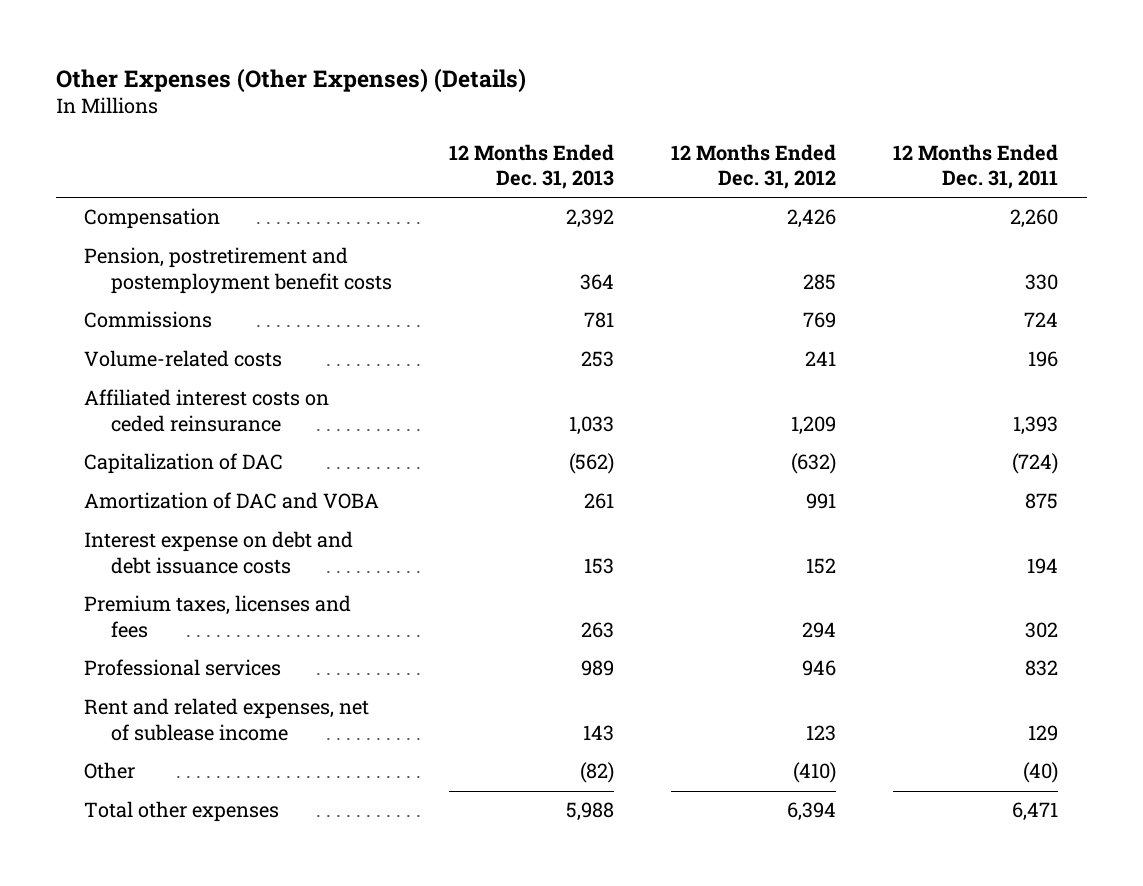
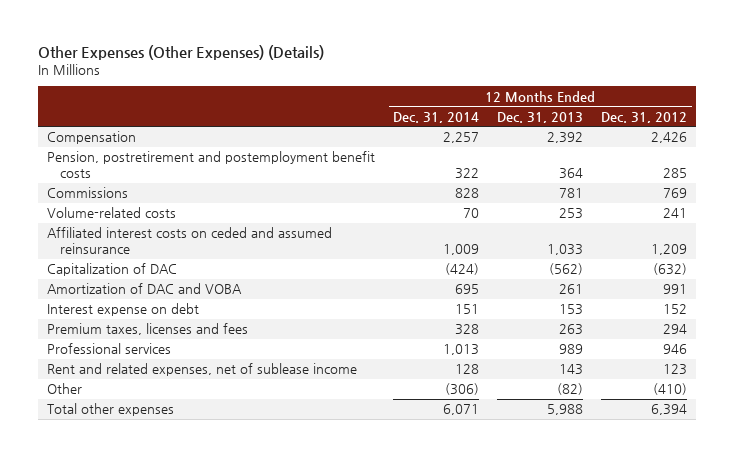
[893,143,1059,190] 12 Months Ended Dec. 31, 2011 -> none
none -> [393,111,480,123] Dec. 31, 2014
[84,389,330,432] Affiliated interest costs on ceded reinsurance -> [47,227,333,255] Affiliated interest costs on ceded and assumed reinsurance
[84,531,354,574] Interest expense on debt and debt issuance costs -> [47,303,200,317] Interest expense on debt

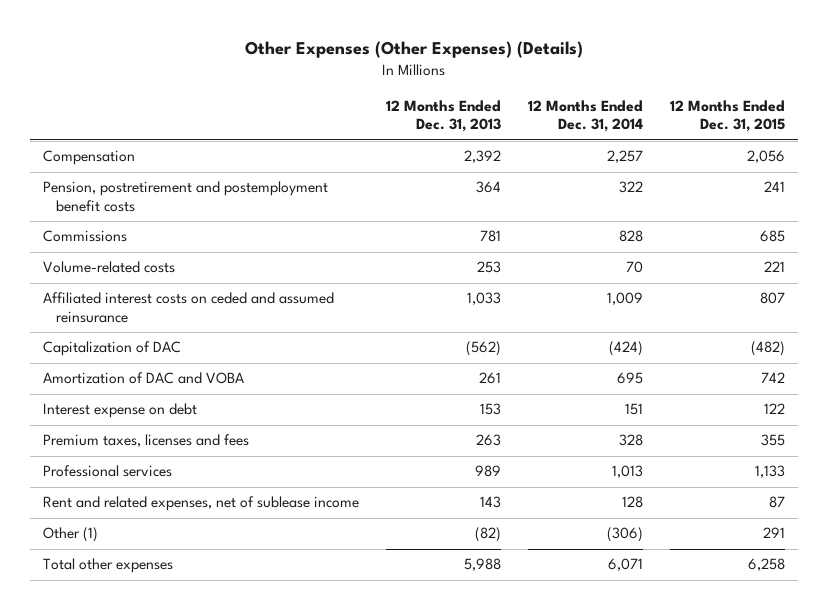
[601,111,688,123] Dec. 31, 2012 -> none
none -> [669,100,785,133] 12 Months Ended Dec. 31, 2015
[47,383,83,395] Other -> [43,527,99,543] Other (1)

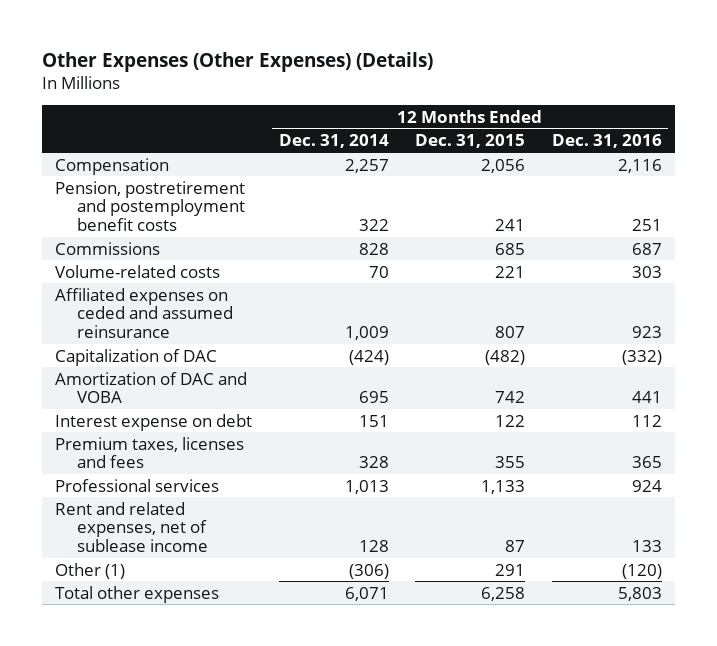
[386,100,502,133] 12 Months Ended Dec. 31, 2013 -> none
none -> [551,134,662,149] Dec. 31, 2016
[43,292,335,323] Affiliated interest costs on ceded and assumed reinsurance -> [55,287,233,339] Affiliated expenses on ceded and assumed reinsurance

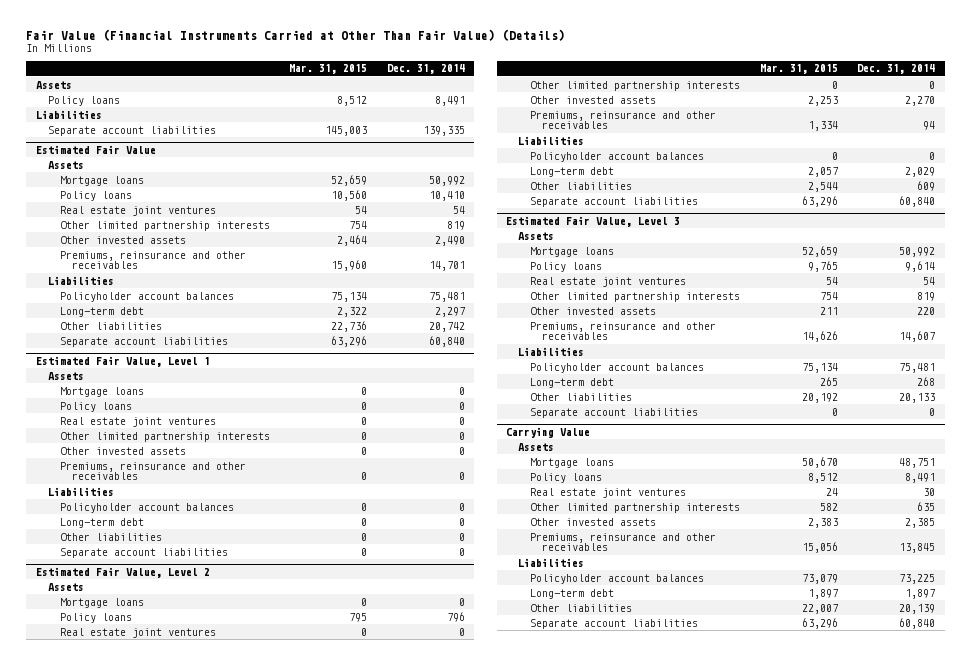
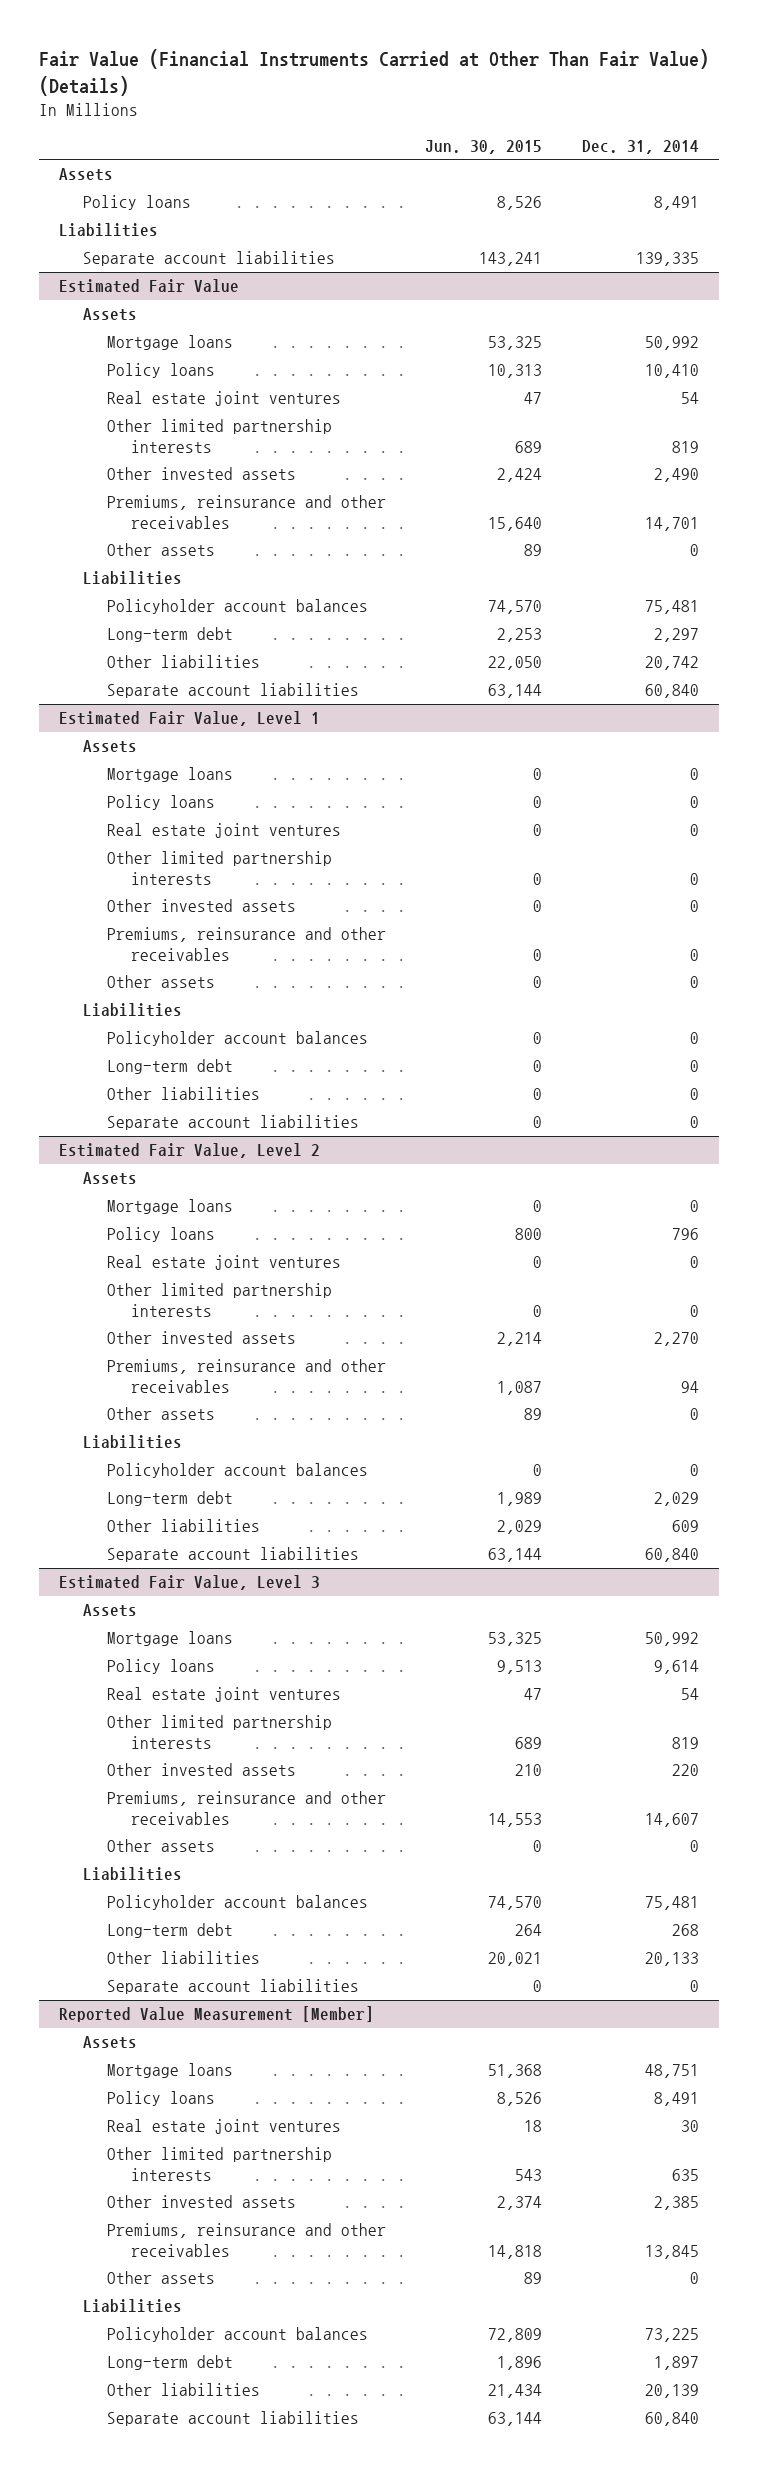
[289,64,368,75] Mar. 31, 2015 -> none
none -> [425,140,543,155] Jun. 30, 2015
none -> [107,543,216,557] Other assets
none -> [107,975,216,989] Other assets
none -> [107,1407,216,1421] Other assets
none -> [107,1839,216,1853] Other assets
[506,426,591,438] Carrying Value -> [58,2006,374,2023] Reported Value Measurement [Member]
none -> [107,2271,216,2285] Other assets

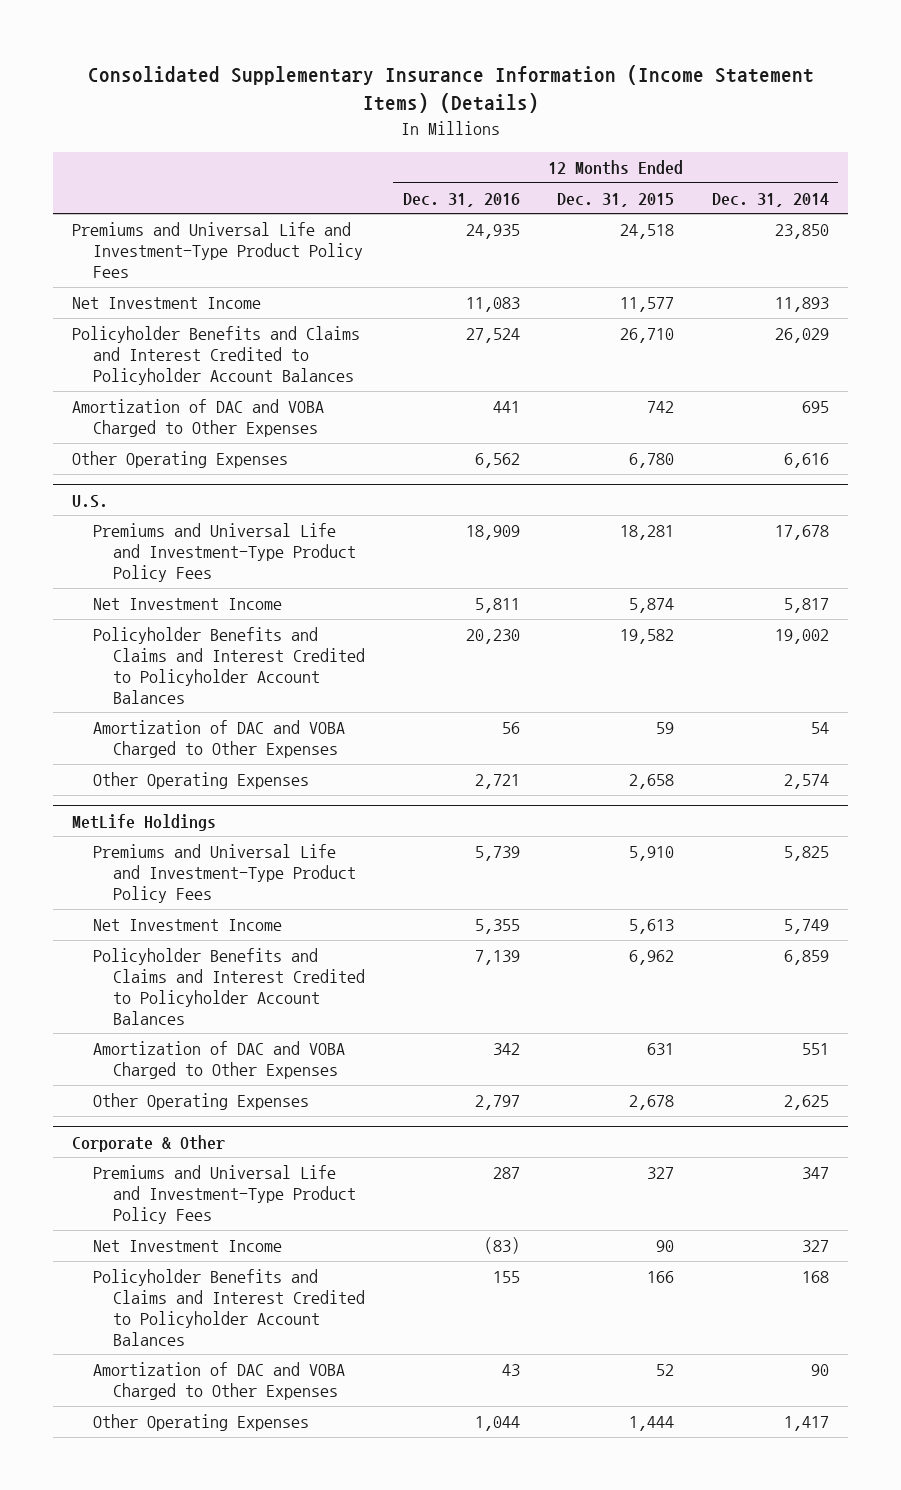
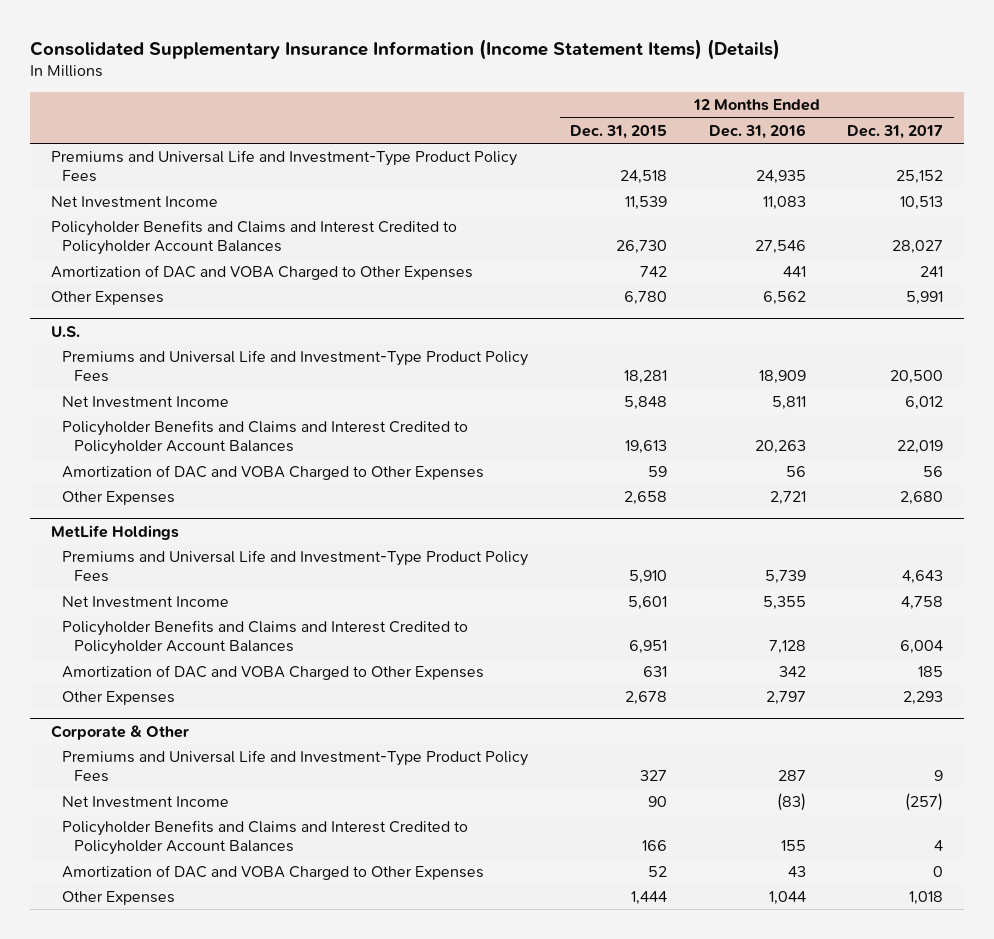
[711,192,829,207] Dec. 31, 2014 -> none
none -> [847,124,944,139] Dec. 31, 2017
[620,297,675,313] 11,577 -> [624,196,667,211] 11,539
[465,328,520,344] 27,524 -> [754,240,806,255] 27,546
[620,328,675,344] 26,710 -> [615,240,667,255] 26,730
[72,451,289,469] Other Operating Expenses -> [50,291,164,306] Other Expenses
[629,598,675,614] 5,874 -> [623,396,667,411] 5,848
[465,629,520,645] 20,230 -> [754,440,806,455] 20,263
[620,629,675,645] 19,582 -> [624,440,667,455] 19,613
[92,772,309,790] Other Operating Expenses -> [62,491,176,506] Other Expenses
[629,919,675,935] 5,613 -> [627,596,667,611] 5,601
[474,950,520,966] 7,139 -> [768,640,806,655] 7,128
[629,950,675,966] 6,962 -> [628,640,667,655] 6,951
[92,1093,309,1111] Other Operating Expenses -> [62,691,176,706] Other Expenses
[92,1414,309,1432] Other Operating Expenses -> [62,891,176,906] Other Expenses

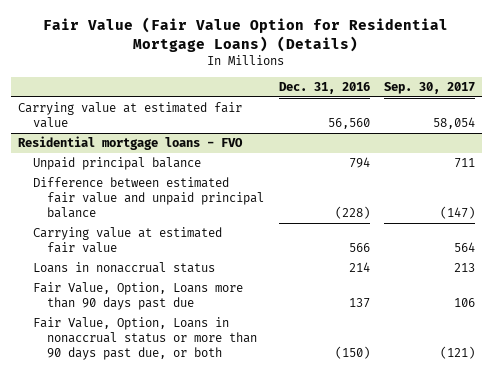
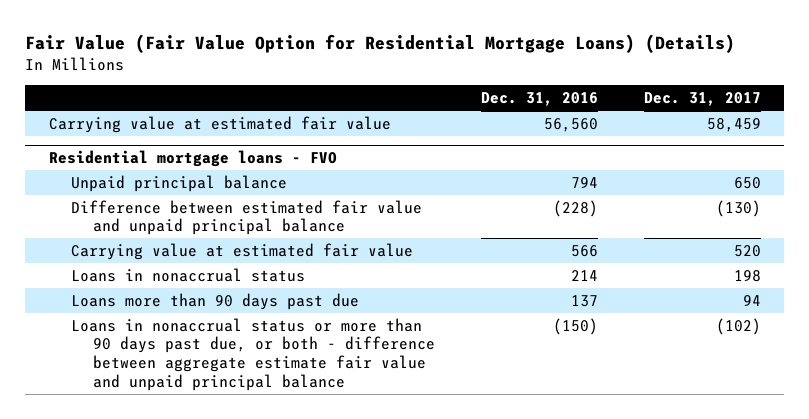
[383,82,475,95] Sep. 30, 2017 -> none
none -> [643,92,761,107] Dec. 31, 2017
[32,282,243,311] Fair Value, Option, Loans more than 90 days past due -> [70,292,359,310] Loans more than 90 days past due
[32,317,258,361] Fair Value, Option, Loans in nonaccrual status or more than 90 days past due, or both -> [70,317,435,391] Loans in nonaccrual status or more than 90 days past due, or both - difference between aggregate estimate fair value and unpaid principal balance

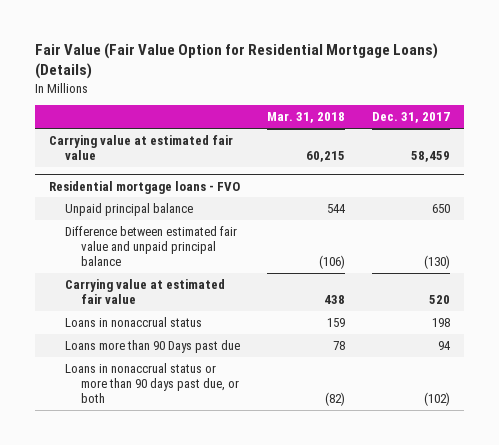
[480,92,598,107] Dec. 31, 2016 -> none
none -> [267,112,346,124] Mar. 31, 2018
[70,292,359,310] Loans more than 90 days past due -> [64,339,240,353] Loans more than 90 Days past due
[70,317,435,391] Loans in nonaccrual status or more than 90 days past due, or both - difference between aggregate estimate fair value and unpaid principal balance -> [64,362,239,404] Loans in nonaccrual status or more than 90 days past due, or both

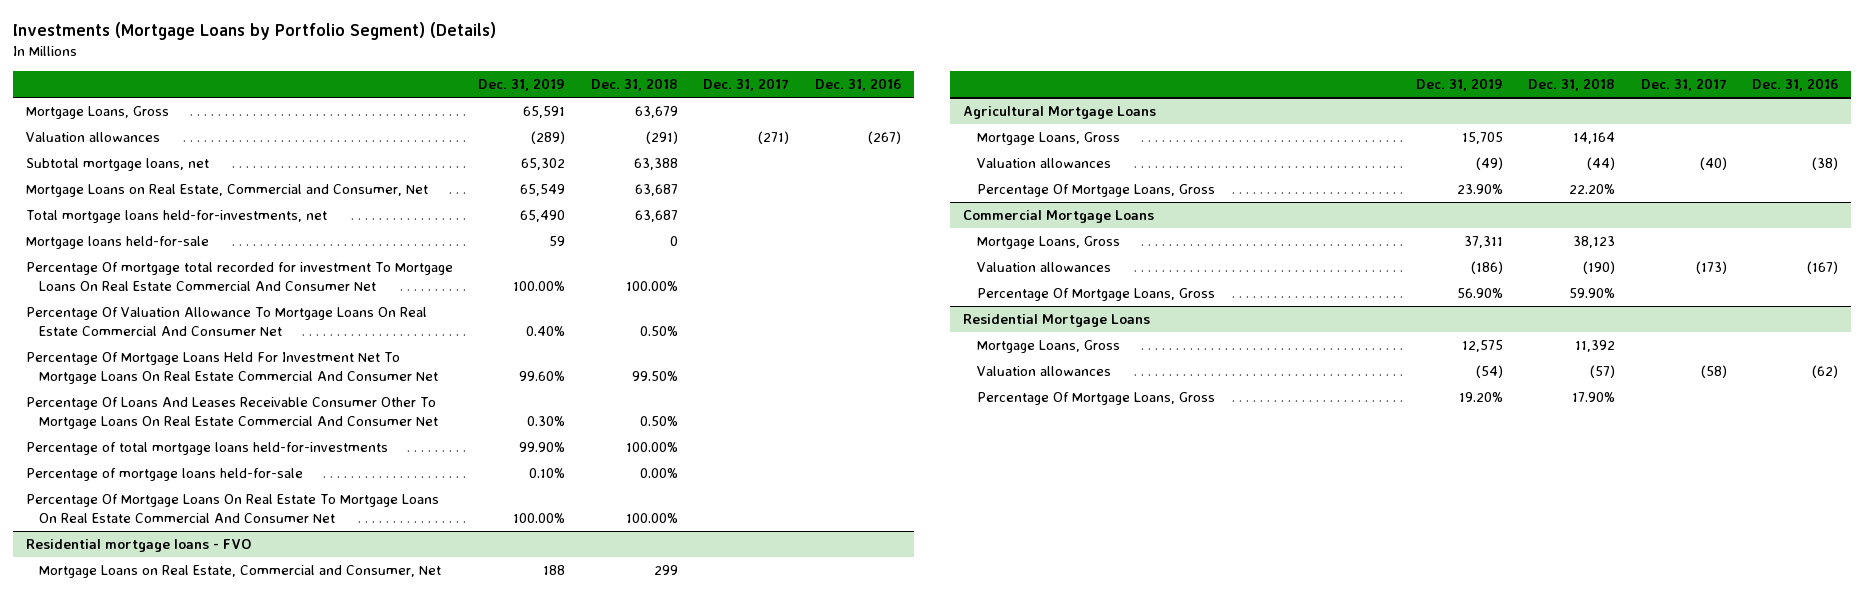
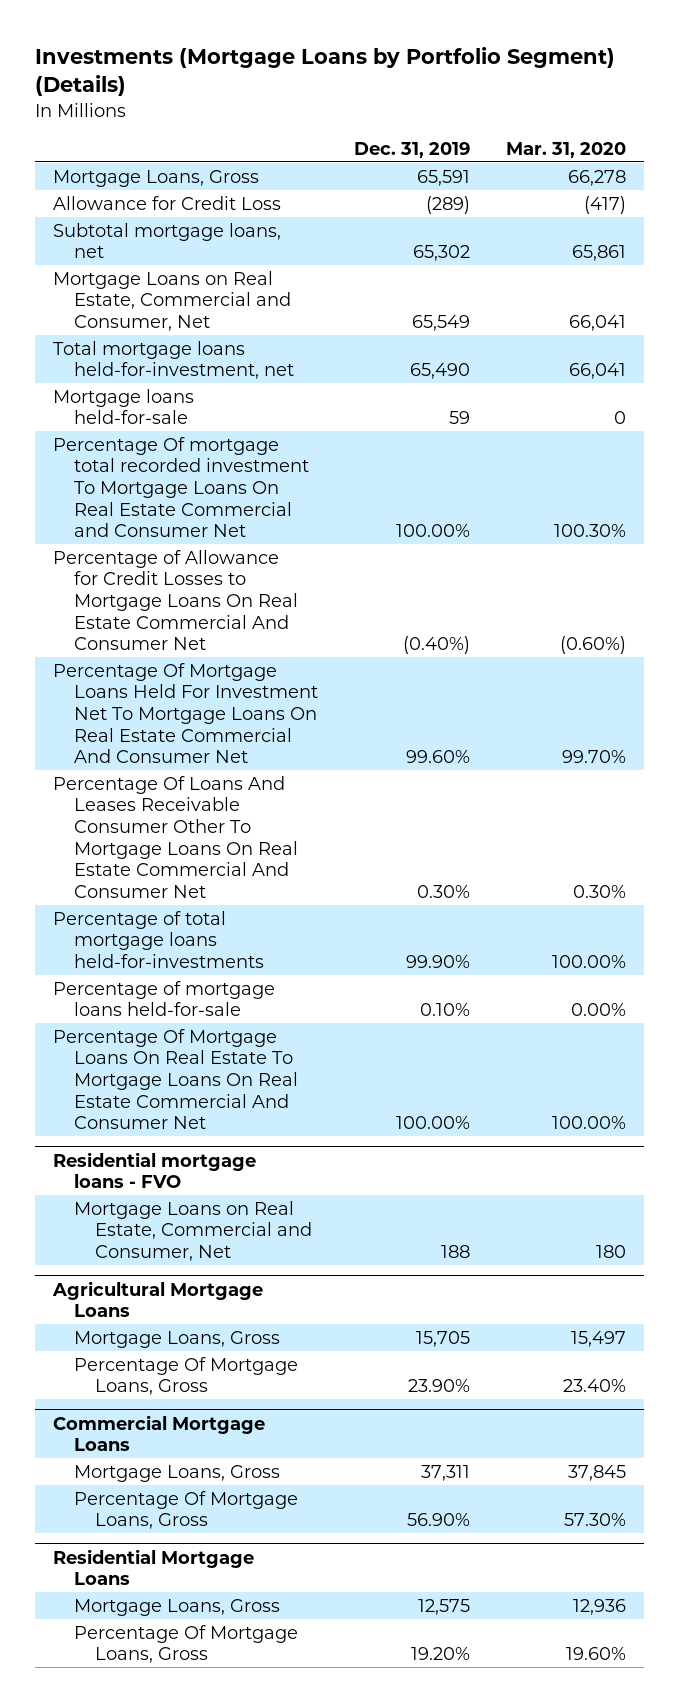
[590,77,678,91] Dec. 31, 2018 -> none
[703,77,790,91] Dec. 31, 2017 -> none
[814,77,901,91] Dec. 31, 2016 -> none
none -> [506,141,627,158] Mar. 31, 2020
[25,132,160,143] Valuation allowances -> [53,195,282,210] Allowance for Credit Loss
[25,210,327,224] Total mortgage loans held-for-investments, net -> [53,340,295,380] Total mortgage loans held-for-investment, net
[25,262,453,292] Percentage Of mortgage total recorded for investment To Mortgage Loans On Real Estate Commercial And Consumer Net -> [53,436,310,538] Percentage Of mortgage total recorded investment To Mortgage Loans On Real Estate Commercial and Consumer Net
[25,307,427,337] Percentage Of Valuation Allowance To Mortgage Loans On Real Estate Commercial And Consumer Net -> [53,549,299,651] Percentage of Allowance for Credit Losses to Mortgage Loans On Real Estate Commercial And Consumer Net
[526,326,566,337] 0.40% -> [403,636,471,655] (0.40%)
[976,158,1111,169] Valuation allowances -> none
[976,262,1111,273] Valuation allowances -> none
[976,366,1111,377] Valuation allowances -> none

